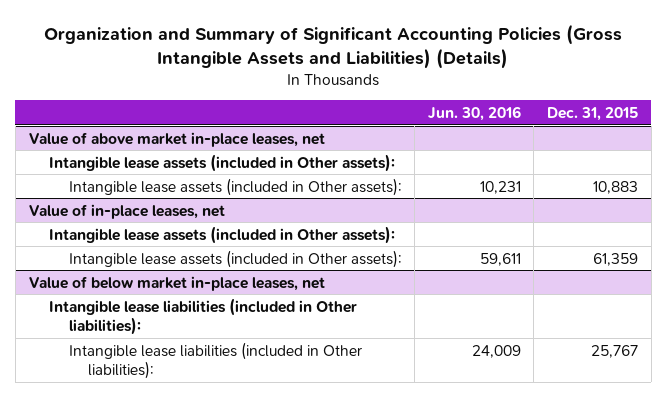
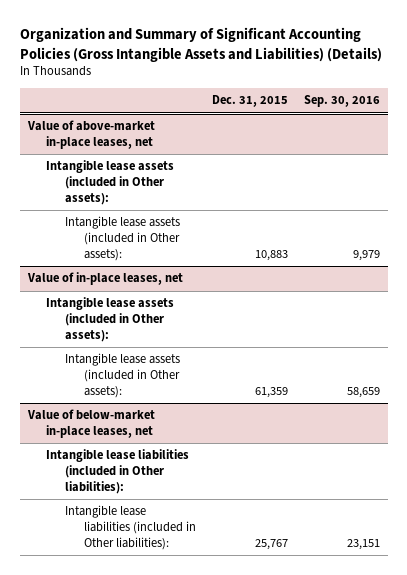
[427,105,521,121] Jun. 30, 2016 -> none
none -> [303,95,380,108] Sep. 30, 2016
[28,131,325,147] Value of above market in-place leases, net -> [26,120,155,150] Value of above-market in-place leases, net
[28,275,325,291] Value of below market in-place leases, net -> [26,409,155,439] Value of below-market in-place leases, net

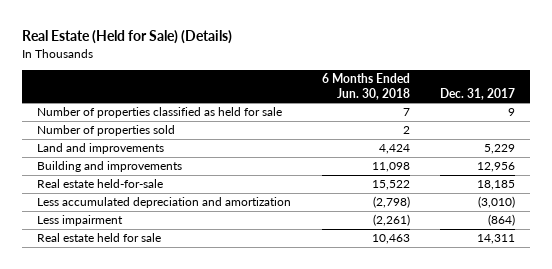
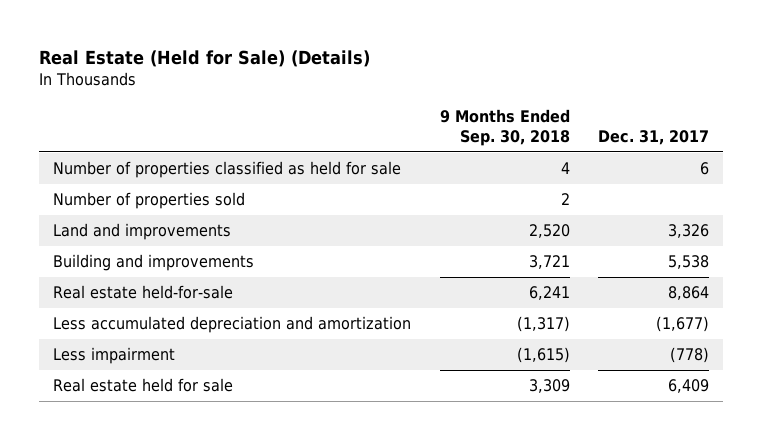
[321,73,410,100] 6 Months Ended Jun. 30, 2018 -> none
none -> [439,109,570,147] 9 Months Ended Sep. 30, 2018
[507,108,515,117] 9 -> [700,162,710,176] 6
[483,144,515,155] 5,229 -> [668,224,710,239] 3,326
[476,162,515,173] 12,956 -> [668,255,710,270] 5,538
[476,180,515,191] 18,185 -> [668,286,710,301] 8,864
[477,196,515,209] (3,010) -> [656,316,710,333] (1,677)
[487,214,515,227] (864) -> [670,347,710,364] (778)
[476,234,515,245] 14,311 -> [668,379,710,394] 6,409

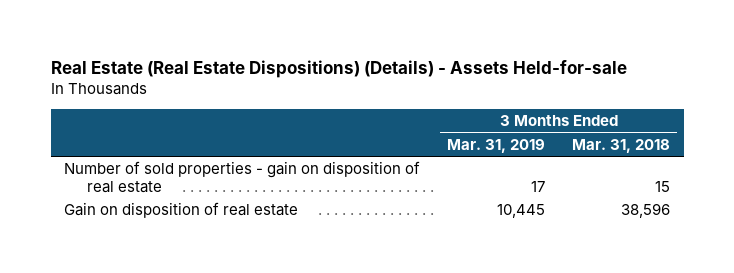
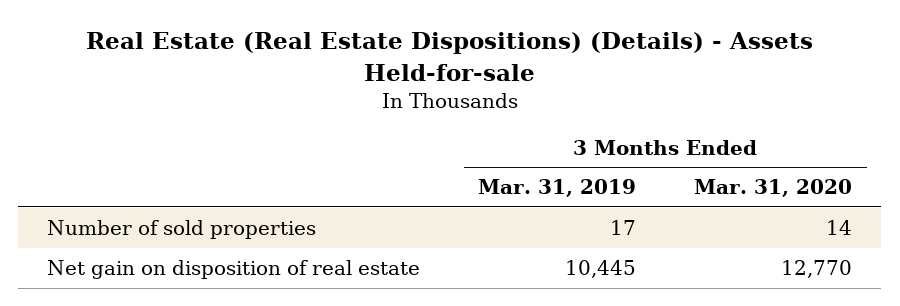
[572,138,671,153] Mar. 31, 2018 -> none
none -> [694,179,853,198] Mar. 31, 2020
[64,161,421,194] Number of sold properties - gain on disposition of real estate -> [47,220,317,240] Number of sold properties
[64,202,299,219] Gain on disposition of real estate -> [47,260,421,280] Net gain on disposition of real estate

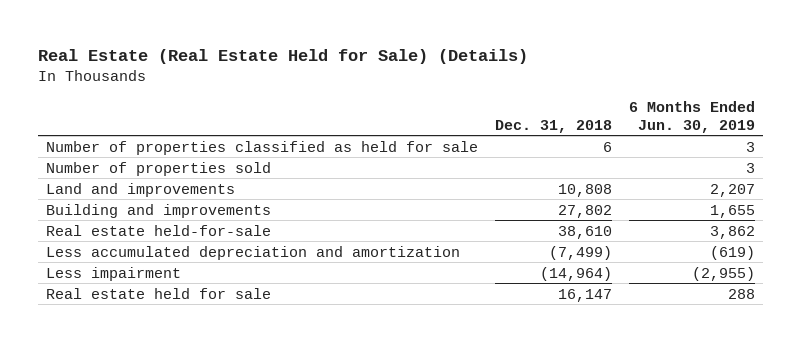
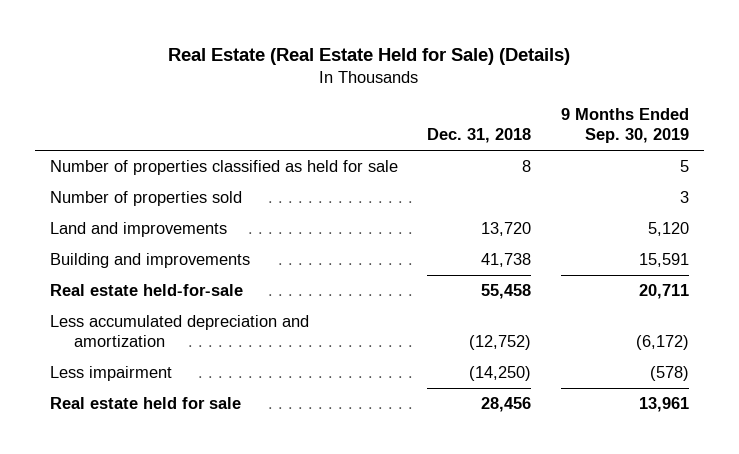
[629,100,756,133] 6 Months Ended Jun. 30, 2019 -> none
none -> [560,108,689,144] 9 Months Ended Sep. 30, 2019
[603,141,613,152] 6 -> [522,160,532,173] 8
[558,183,613,197] 10,808 -> [481,222,532,237] 13,720
[558,204,613,218] 27,802 -> [481,253,532,268] 41,738
[558,225,613,239] 38,610 -> [481,284,532,300] 55,458
[549,245,613,260] (7,499) -> [469,335,532,351] (12,752)
[540,266,613,281] (14,964) -> [469,366,532,382] (14,250)
[558,288,613,302] 16,147 -> [481,397,532,413] 28,456

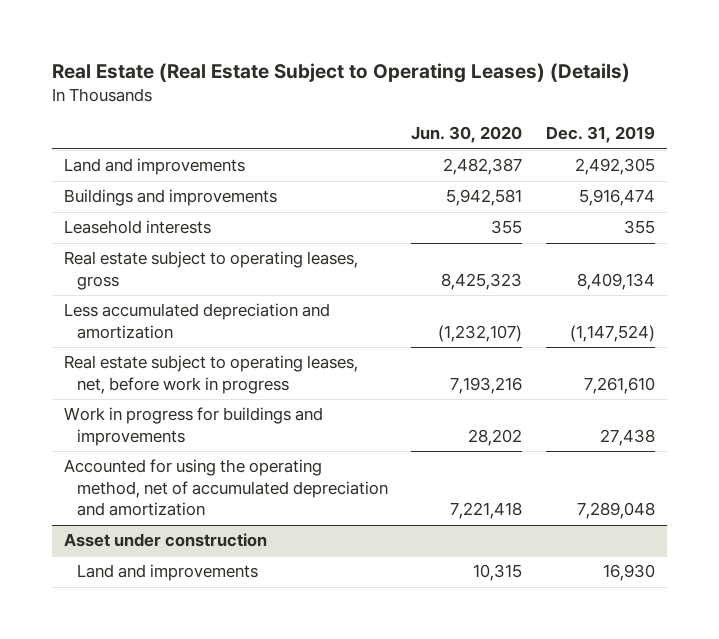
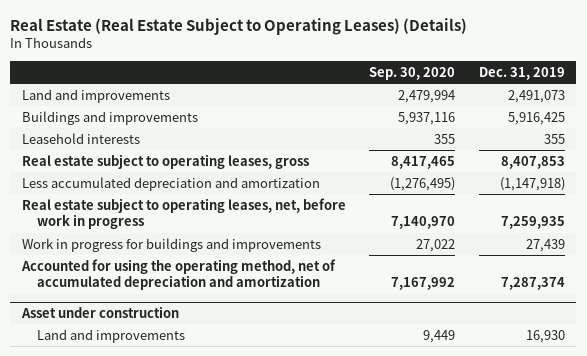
[411,126,523,144] Jun. 30, 2020 -> none
none -> [369,66,456,80] Sep. 30, 2020
[575,158,656,176] 2,492,305 -> [507,89,565,103] 2,491,073
[579,189,656,207] 5,916,474 -> [507,111,565,125] 5,916,425
[577,272,656,290] 8,409,134 -> [500,155,565,169] 8,407,853
[570,324,656,342] (1,147,524) -> [499,176,565,191] (1,147,918)
[584,376,656,394] 7,261,610 -> [500,216,565,230] 7,259,935
[600,428,656,446] 27,438 -> [525,238,565,252] 27,439
[577,502,656,520] 7,289,048 -> [500,277,565,291] 7,287,374

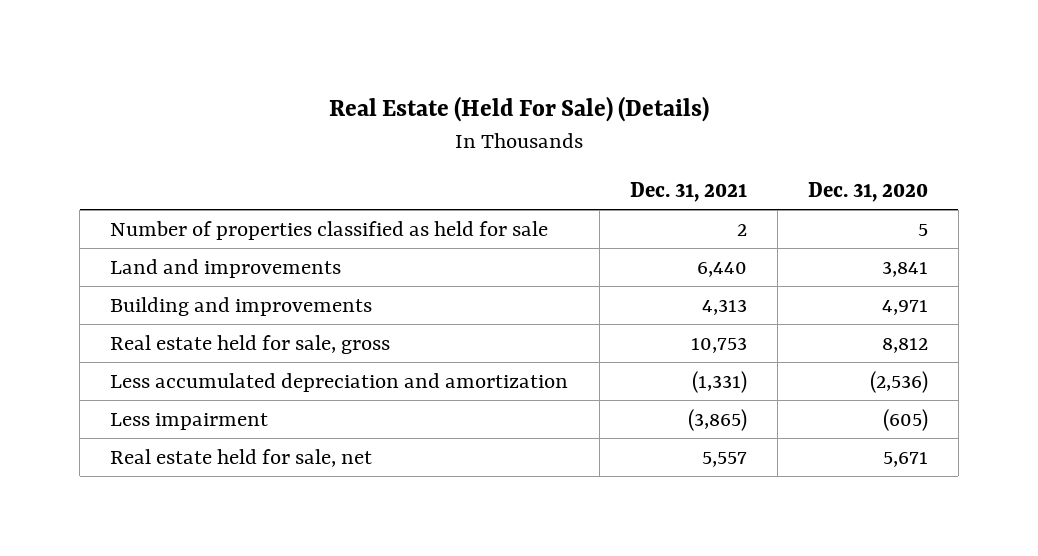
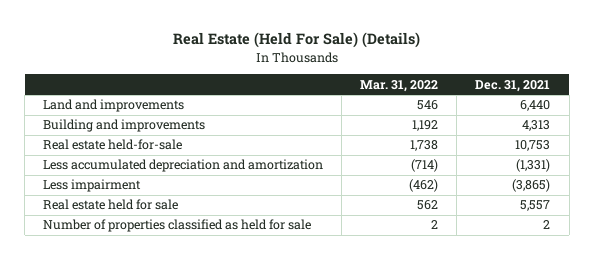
[807,181,928,202] Dec. 31, 2020 -> none
none -> [360,79,439,92] Mar. 31, 2022
[110,334,391,354] Real estate held for sale, gross -> [43,139,183,151] Real estate held-for-sale
[110,448,373,467] Real estate held for sale, net -> [43,199,179,211] Real estate held for sale
[110,220,549,240] Number of properties classified as held for sale -> [43,219,312,233] Number of properties classified as held for sale

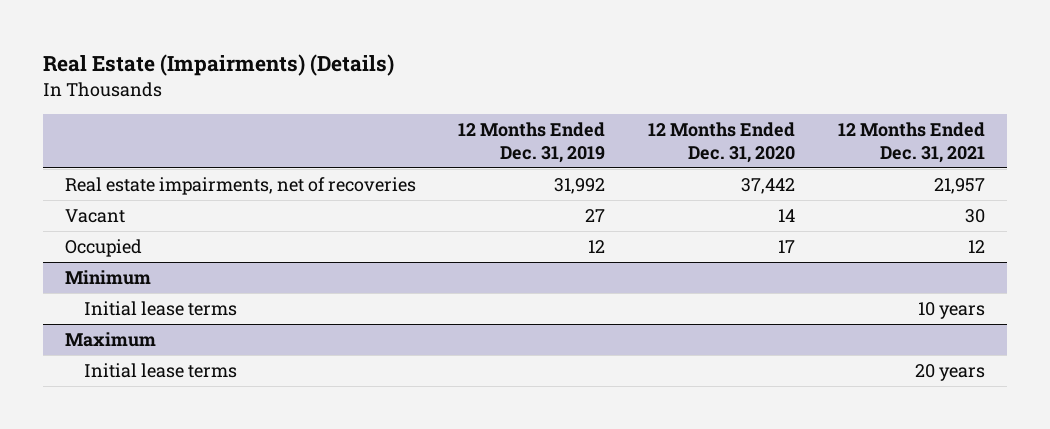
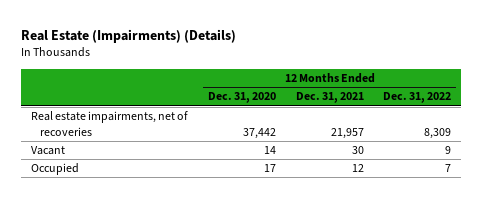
[458,122,606,163] 12 Months Ended Dec. 31, 2019 -> none
none -> [383,92,452,104] Dec. 31, 2022
[64,270,151,286] Minimum -> none
[84,301,238,317] Initial lease terms -> none
[64,332,156,348] Maximum -> none
[84,363,238,379] Initial lease terms -> none

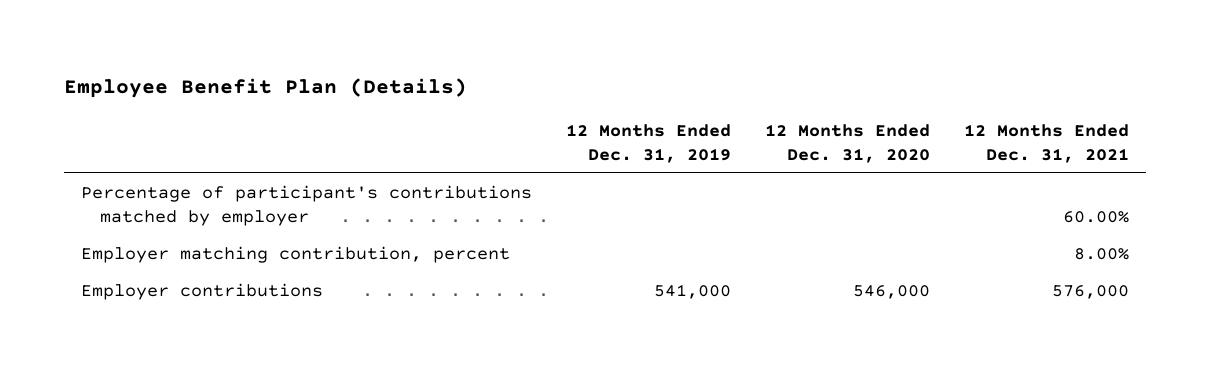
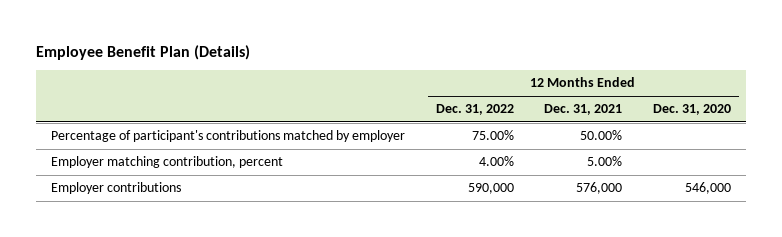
[566,123,732,163] 12 Months Ended Dec. 31, 2019 -> none
none -> [435,104,514,116] Dec. 31, 2022
[1063,211,1130,224] 60.00% -> [580,130,623,141] 50.00%
[1074,248,1130,261] 8.00% -> [587,156,623,167] 5.00%

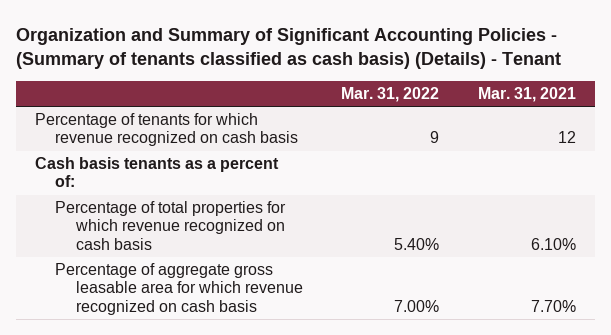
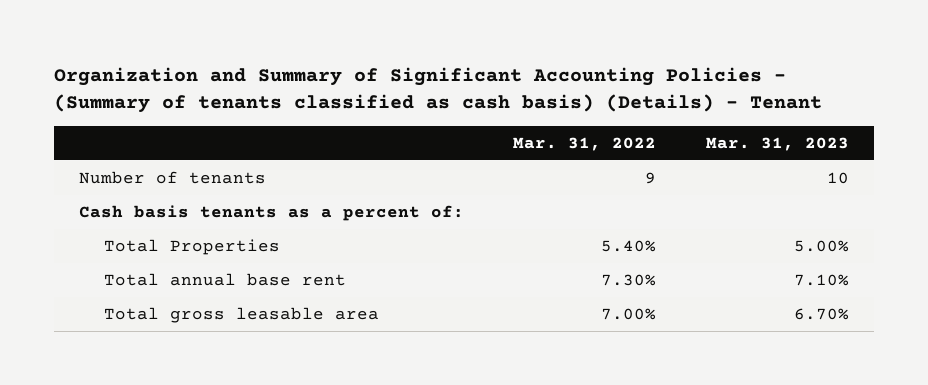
[477,87,576,103] Mar. 31, 2021 -> none
none -> [706,136,850,151] Mar. 31, 2023
[35,113,299,147] Percentage of tenants for which revenue recognized on cash basis -> [78,171,266,185] Number of tenants
[55,201,287,250] Percentage of total properties for which revenue recognized on cash basis -> [104,239,281,256] Total Properties
none -> [104,273,347,287] Total annual base rent
[55,263,303,315] Percentage of aggregate gross leasable area for which revenue recognized on cash basis -> [104,307,380,324] Total gross leasable area

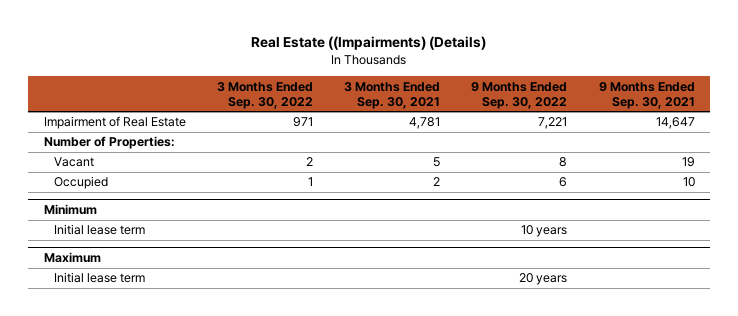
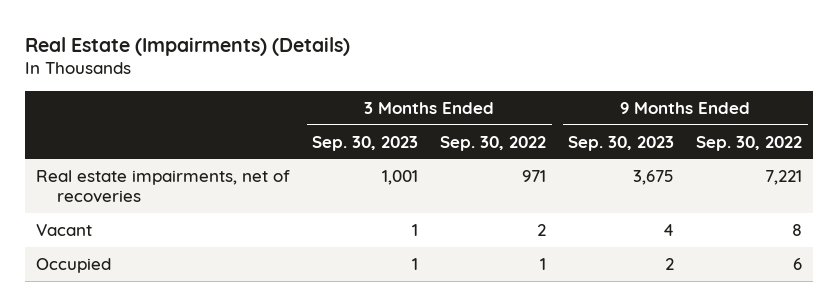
[251,36,487,51] Real Estate ((Impairments) (Details) -> [25,36,351,56] Real Estate (Impairments) (Details)
[344,81,441,109] 3 Months Ended Sep. 30, 2021 -> none
[598,81,695,109] 9 Months Ended Sep. 30, 2021 -> none
none -> [312,135,419,151] Sep. 30, 2023
none -> [568,135,675,151] Sep. 30, 2023
[43,136,175,150] Number of Properties: -> none
[43,116,186,130] Impairment of Real Estate -> [36,169,291,204] Real estate impairments, net of recoveries
[43,203,97,215] Minimum -> none
[54,224,146,236] Initial lease term -> none
[43,251,101,263] Maximum -> none
[54,272,146,284] Initial lease term -> none

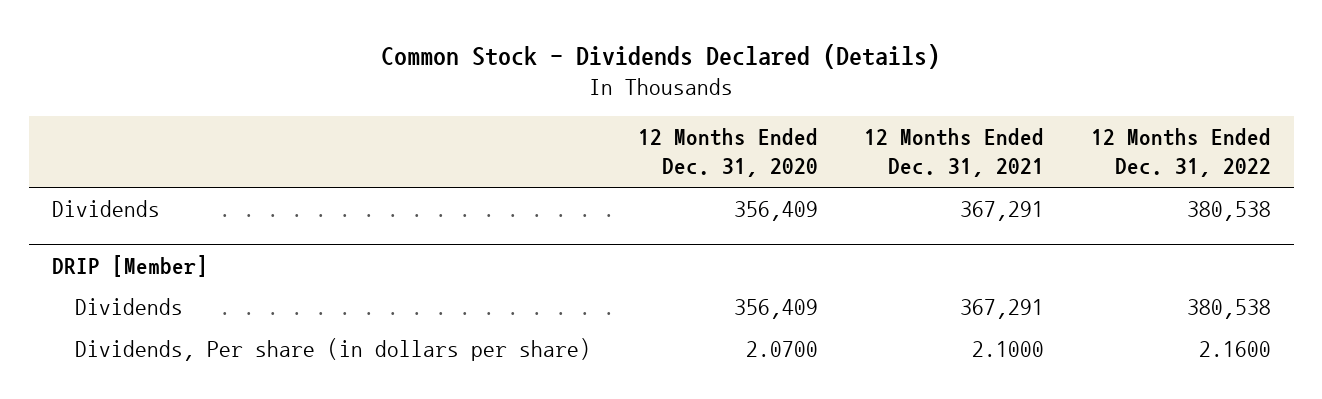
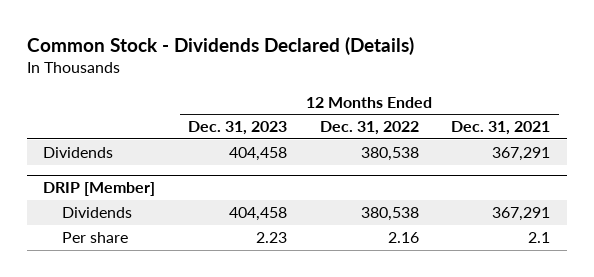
[637,128,818,178] 12 Months Ended Dec. 31, 2020 -> none
none -> [187,121,287,136] Dec. 31, 2023
[75,338,592,362] Dividends, Per share (in dollars per share) -> [62,232,129,244] Per share
[972,341,1045,358] 2.1000 -> [528,232,551,244] 2.1
[1198,341,1271,358] 2.1600 -> [387,232,419,244] 2.16

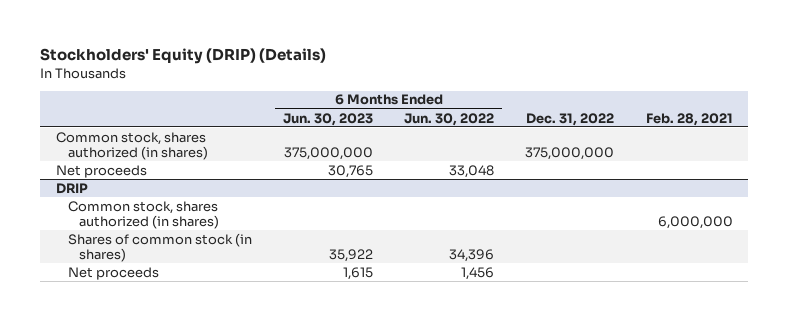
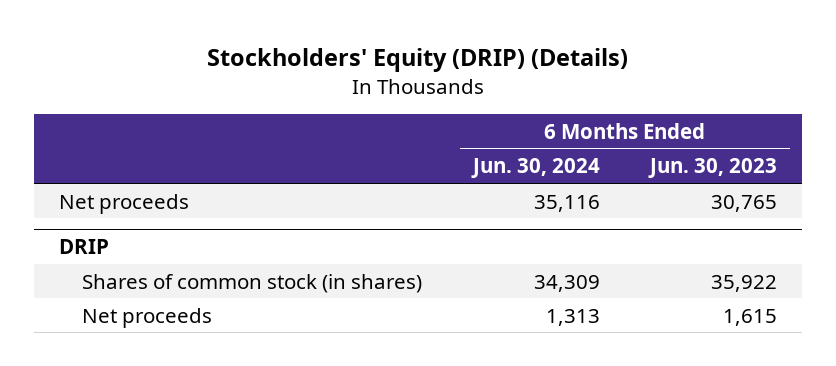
[404,112,495,126] Jun. 30, 2022 -> none
[526,112,615,126] Dec. 31, 2022 -> none
[645,112,733,126] Feb. 28, 2021 -> none
none -> [470,158,600,179] Jun. 30, 2024
[56,131,208,160] Common stock, shares authorized (in shares) -> none
[67,200,220,229] Common stock, shares authorized (in shares) -> none

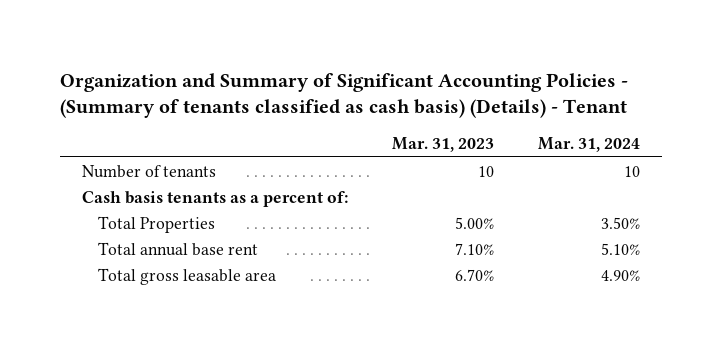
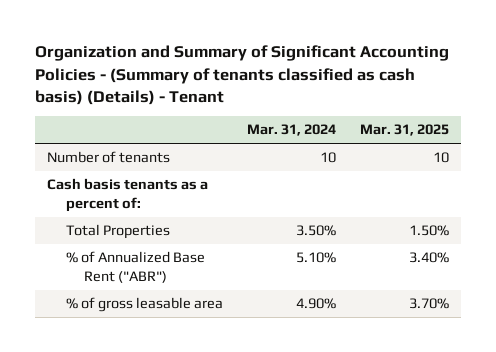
[391,137,494,153] Mar. 31, 2023 -> none
none -> [359,124,449,137] Mar. 31, 2025
[97,241,258,256] Total annual base rent -> [65,251,205,283] % of Annualized Base Rent ("ABR")
[97,267,276,285] Total gross leasable area -> [65,297,223,313] % of gross leasable area

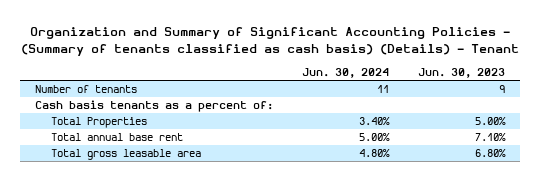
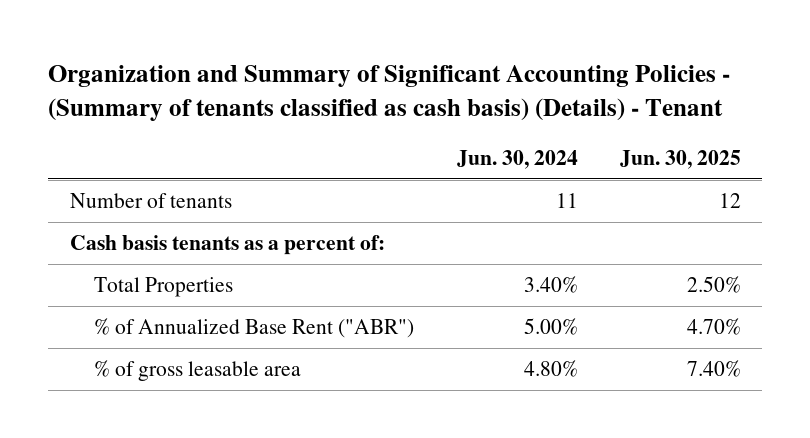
[418,67,506,78] Jun. 30, 2023 -> none
none -> [619,150,741,170] Jun. 30, 2025
[51,133,184,142] Total annual base rent -> [94,317,415,338] % of Annualized Base Rent ("ABR")
[51,149,202,161] Total gross leasable area -> [94,359,302,381] % of gross leasable area

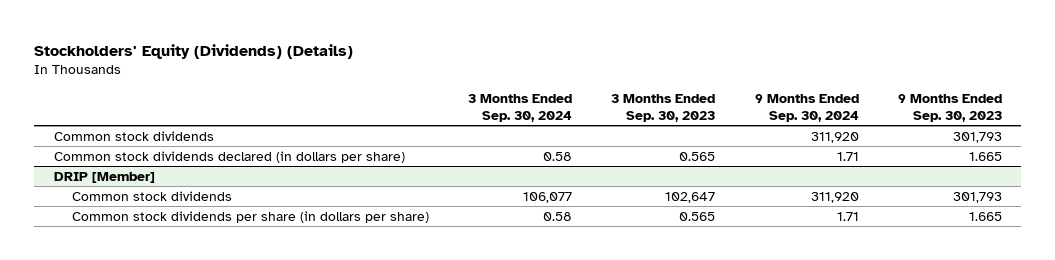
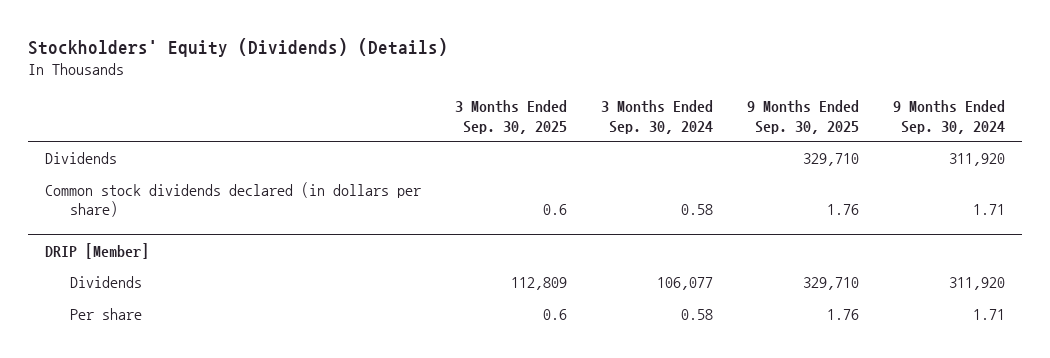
[611,94,716,122] 3 Months Ended Sep. 30, 2023 -> none
[897,94,1002,122] 9 Months Ended Sep. 30, 2023 -> none
none -> [455,100,568,134] 3 Months Ended Sep. 30, 2025
none -> [747,100,860,134] 9 Months Ended Sep. 30, 2025
[53,130,214,141] Common stock dividends -> [45,151,118,164] Dividends
[71,190,232,201] Common stock dividends -> [69,275,142,288] Dividends
[71,210,429,223] Common stock dividends per share (in dollars per share) -> [69,307,142,320] Per share

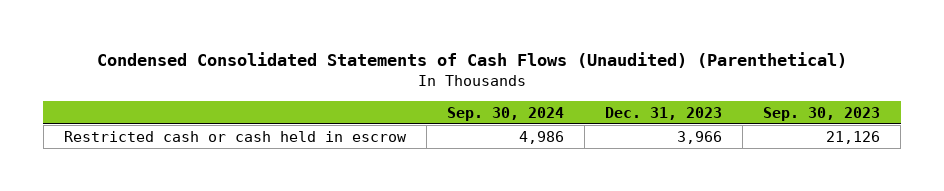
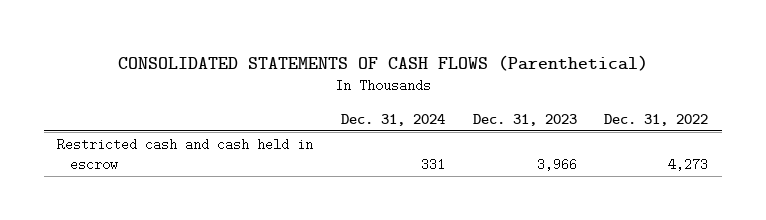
[96,52,847,69] Condensed Consolidated Statements of Cash Flows (Unaudited) (Parenthetical) -> [117,54,648,71] CONSOLIDATED STATEMENTS OF CASH FLOWS (Parenthetical)
[446,107,564,122] Sep. 30, 2024 -> none
[762,107,880,122] Sep. 30, 2023 -> none
none -> [340,113,445,126] Dec. 31, 2024
none -> [604,113,709,126] Dec. 31, 2022
[63,130,407,142] Restricted cash or cash held in escrow -> [57,138,314,171] Restricted cash and cash held in escrow

